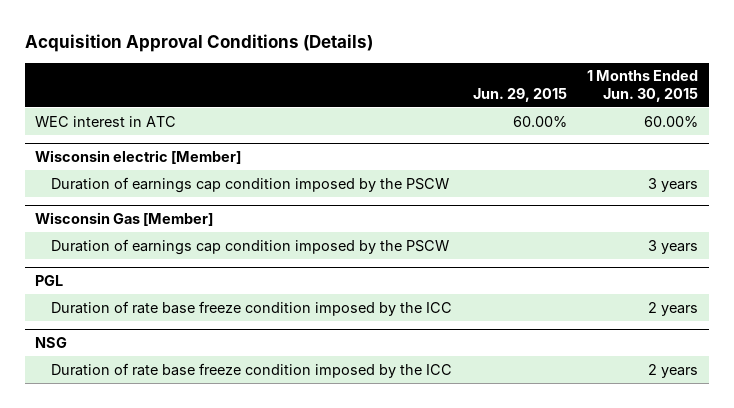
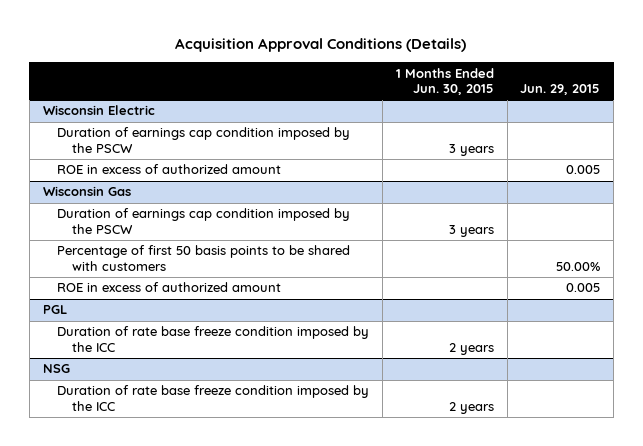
[35,115,177,127] WEC interest in ATC -> none
[35,150,242,165] Wisconsin electric [Member] -> [42,105,155,116] Wisconsin Electric
none -> [57,164,282,175] ROE in excess of authorized amount
[35,212,214,227] Wisconsin Gas [Member] -> [42,186,131,197] Wisconsin Gas
none -> [57,245,351,271] Percentage of first 50 basis points to be shared with customers
none -> [57,282,282,293] ROE in excess of authorized amount

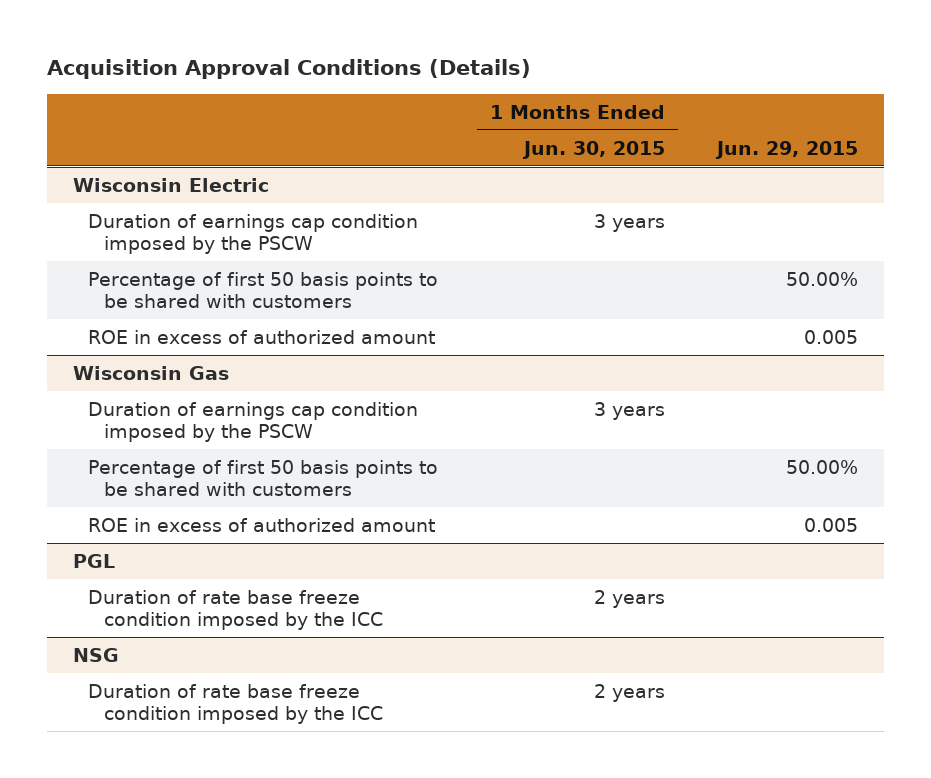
none -> [88,271,439,308] Percentage of first 50 basis points to be shared with customers

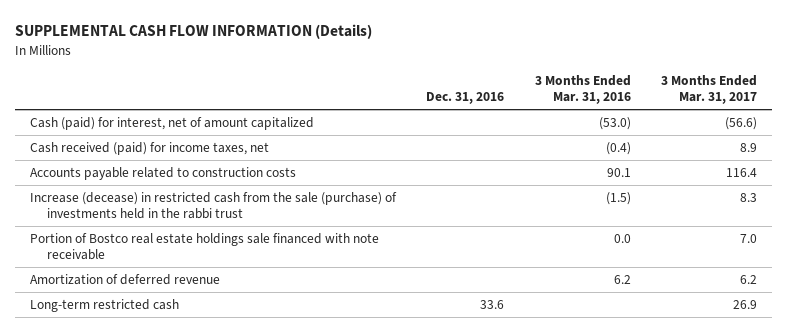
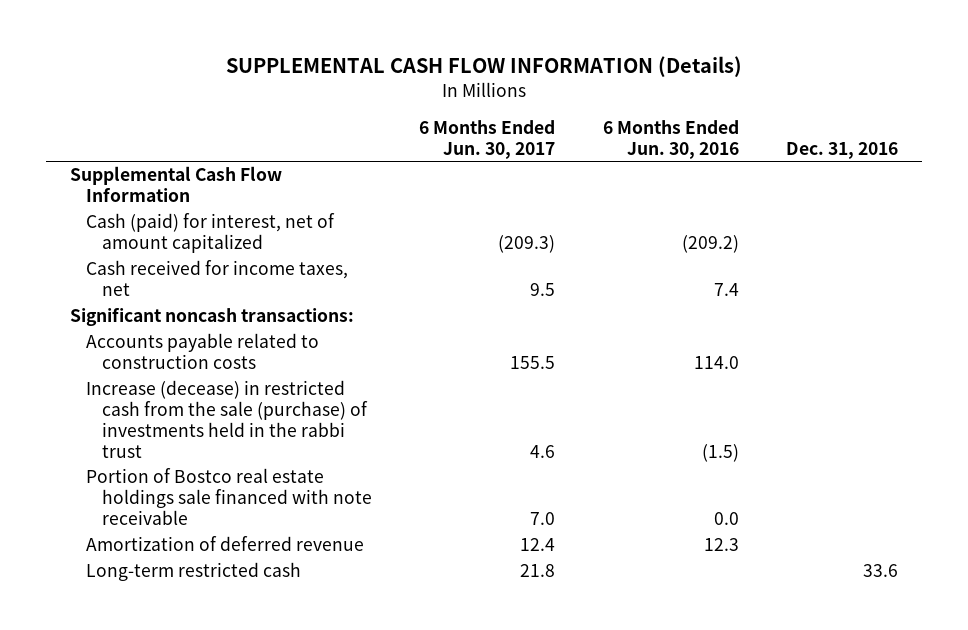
[534,74,631,105] 3 Months Ended Mar. 31, 2016 -> none
[660,74,757,105] 3 Months Ended Mar. 31, 2017 -> none
none -> [419,119,556,159] 6 Months Ended Jun. 30, 2017
none -> [602,119,739,159] 6 Months Ended Jun. 30, 2016
none -> [69,166,282,203] Supplemental Cash Flow Information
[30,141,270,155] Cash received (paid) for income taxes, net -> [85,260,348,297] Cash received for income taxes, net
none -> [69,307,354,327] Significant noncash transactions:

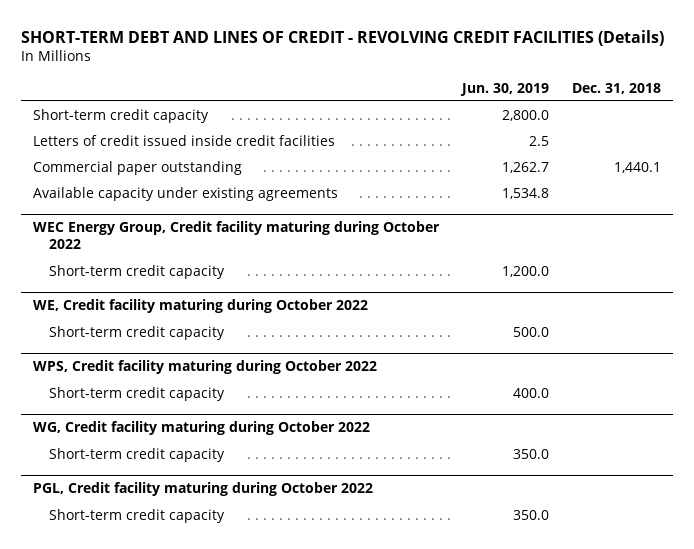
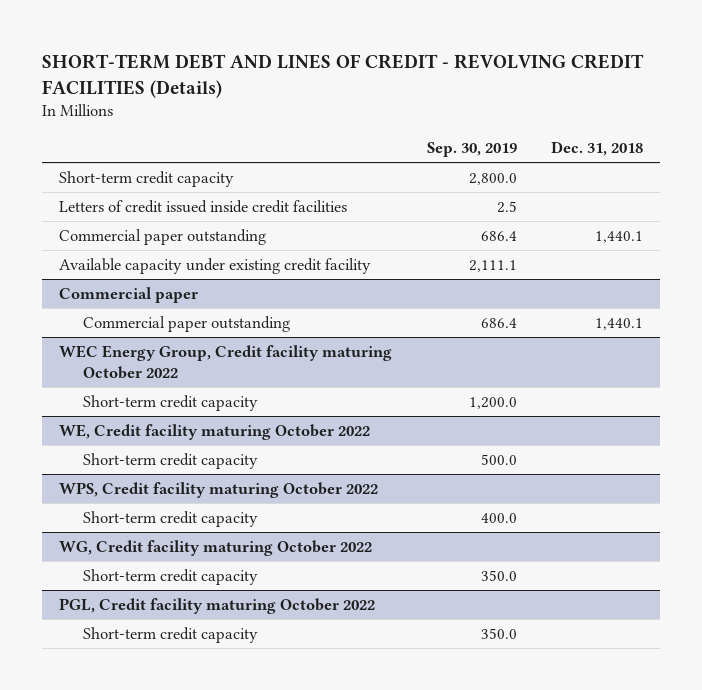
[460,82,550,96] Jun. 30, 2019 -> none
none -> [426,141,517,157] Sep. 30, 2019
[32,186,338,201] Available capacity under existing agreements -> [59,258,372,275] Available capacity under existing credit facility
none -> [59,287,199,304] Commercial paper
none -> [83,316,291,333] Commercial paper outstanding
[32,221,440,250] WEC Energy Group, Credit facility maturing during October 2022 -> [59,345,393,379] WEC Energy Group, Credit facility maturing October 2022
[32,299,368,314] WE, Credit facility maturing during October 2022 -> [59,424,371,441] WE, Credit facility maturing October 2022
[32,360,377,375] WPS, Credit facility maturing during October 2022 -> [59,482,379,499] WPS, Credit facility maturing October 2022
[32,421,370,436] WG, Credit facility maturing during October 2022 -> [59,540,373,557] WG, Credit facility maturing October 2022
[32,482,373,497] PGL, Credit facility maturing during October 2022 -> [59,598,376,615] PGL, Credit facility maturing October 2022

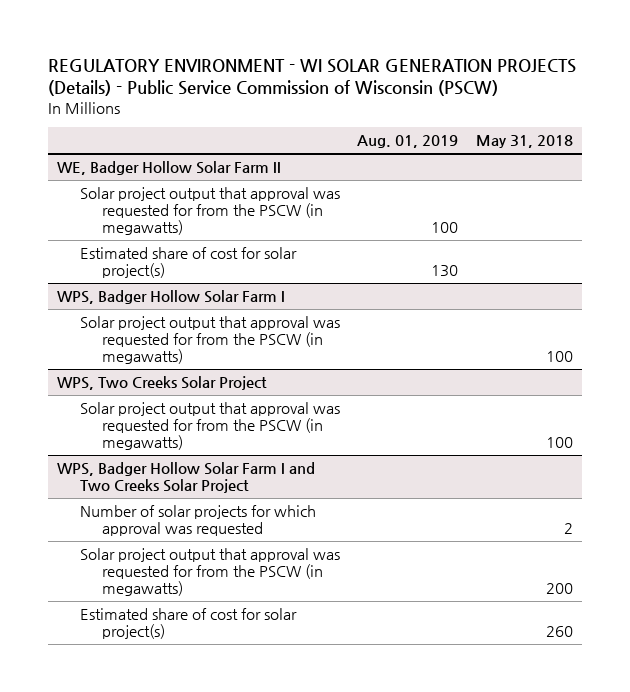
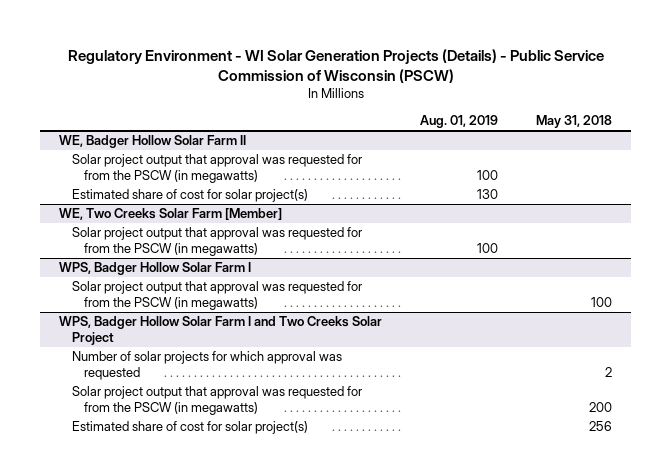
[47,58,576,97] REGULATORY ENVIRONMENT - WI SOLAR GENERATION PROJECTS (Details) - Public Service Commission of Wisconsin (PSCW) -> [67,48,604,83] Regulatory Environment - WI Solar Generation Projects (Details) - Public Service Commission of Wisconsin (PSCW)
none -> [59,208,283,221] WE, Two Creeks Solar Farm [Member]
none -> [71,227,362,257] Solar project output that approval was requested for from the PSCW (in megawatts)
[56,375,267,390] WPS, Two Creeks Solar Project -> none
[79,401,340,451] Solar project output that approval was requested for from the PSCW (in megawatts) -> none
[546,626,574,638] 260 -> [589,421,613,432] 256

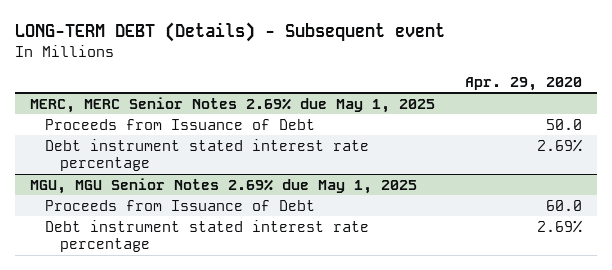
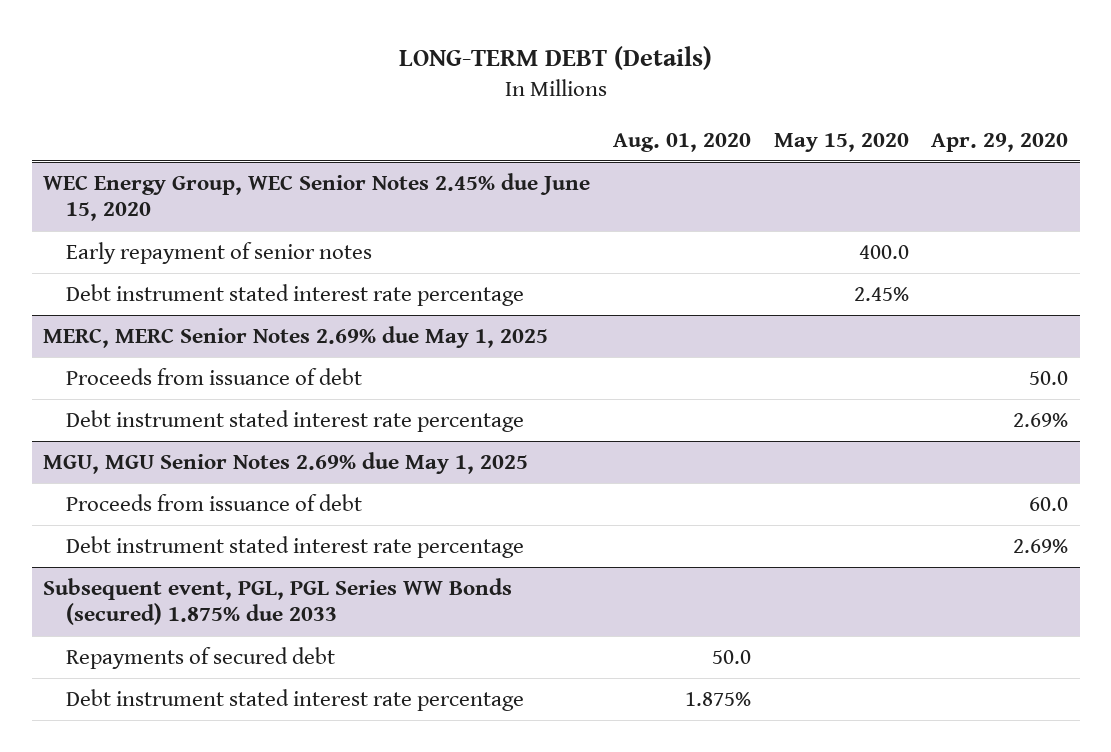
[15,22,446,43] LONG-TERM DEBT (Details) - Subsequent event -> [398,46,712,71] LONG-TERM DEBT (Details)
none -> [612,132,751,152] Aug. 01, 2020
none -> [773,132,909,152] May 15, 2020
none -> [43,173,591,222] WEC Energy Group, WEC Senior Notes 2.45% due June 15, 2020
none -> [66,242,373,265] Early repayment of senior notes
none -> [66,284,525,307] Debt instrument stated interest rate percentage
[44,118,315,130] Proceeds from Issuance of Debt -> [66,368,363,386] Proceeds from issuance of debt
[44,199,315,211] Proceeds from Issuance of Debt -> [66,494,363,512] Proceeds from issuance of debt
none -> [43,578,513,626] Subsequent event, PGL, PGL Series WW Bonds (secured) 1.875% due 2033
none -> [66,647,336,670] Repayments of secured debt
none -> [66,689,525,712] Debt instrument stated interest rate percentage

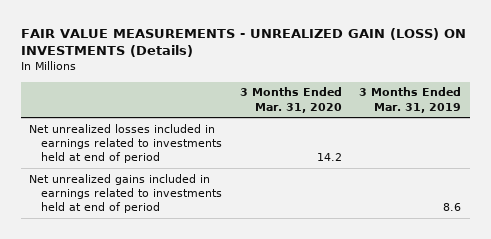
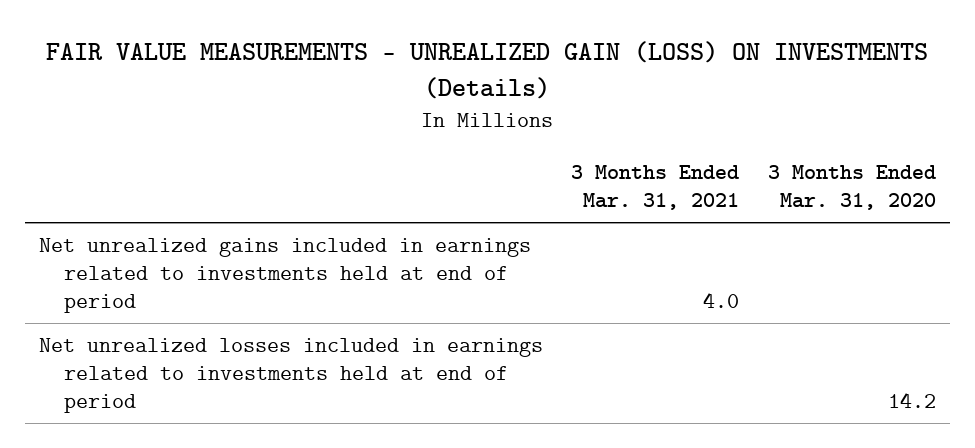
[359,87,462,113] 3 Months Ended Mar. 31, 2019 -> none
none -> [571,165,740,211] 3 Months Ended Mar. 31, 2021
[29,123,222,164] Net unrealized losses included in earnings related to investments held at end of period -> [38,337,543,414] Net unrealized losses included in earnings related to investments held at end of period

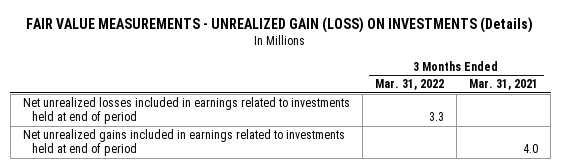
[767,165,936,211] 3 Months Ended Mar. 31, 2020 -> none
none -> [374,79,444,91] Mar. 31, 2022
[38,237,531,314] Net unrealized gains included in earnings related to investments held at end of period -> [22,129,345,157] Net unrealized gains included in earnings related to investments held at end of period

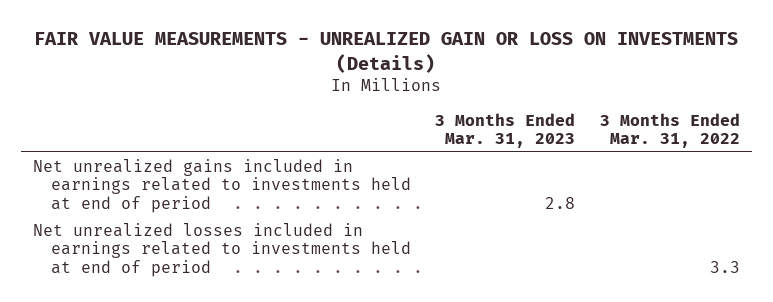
[26,17,534,34] FAIR VALUE MEASUREMENTS - UNREALIZED GAIN (LOSS) ON INVESTMENTS (Details) -> [34,32,739,73] FAIR VALUE MEASUREMENTS - UNREALIZED GAIN OR LOSS ON INVESTMENTS (Details)
[469,79,539,91] Mar. 31, 2021 -> none
none -> [435,112,576,149] 3 Months Ended Mar. 31, 2023
[22,97,350,125] Net unrealized losses included in earnings related to investments held at end of period -> [33,222,412,278] Net unrealized losses included in earnings related to investments held at end of period

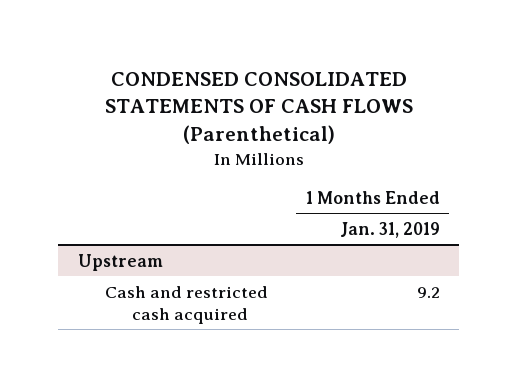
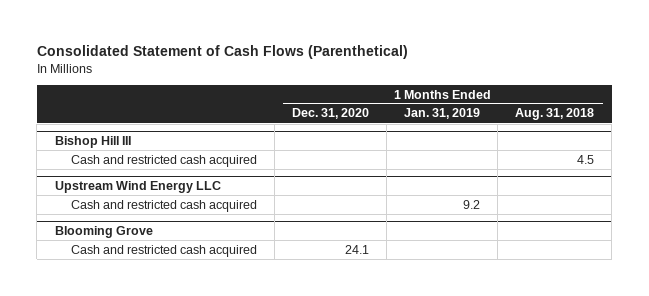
[104,71,413,144] CONDENSED CONSOLIDATED STATEMENTS OF CASH FLOWS (Parenthetical) -> [36,45,408,60] Consolidated Statement of Cash Flows (Parenthetical)
none -> [291,108,369,120] Dec. 31, 2020
none -> [514,108,594,121] Aug. 31, 2018
none -> [54,136,131,149] Bishop Hill III
none -> [70,154,257,167] Cash and restricted cash acquired
[77,253,163,271] Upstream -> [54,181,221,194] Upstream Wind Energy LLC
none -> [54,226,153,239] Blooming Grove
none -> [70,244,257,257] Cash and restricted cash acquired

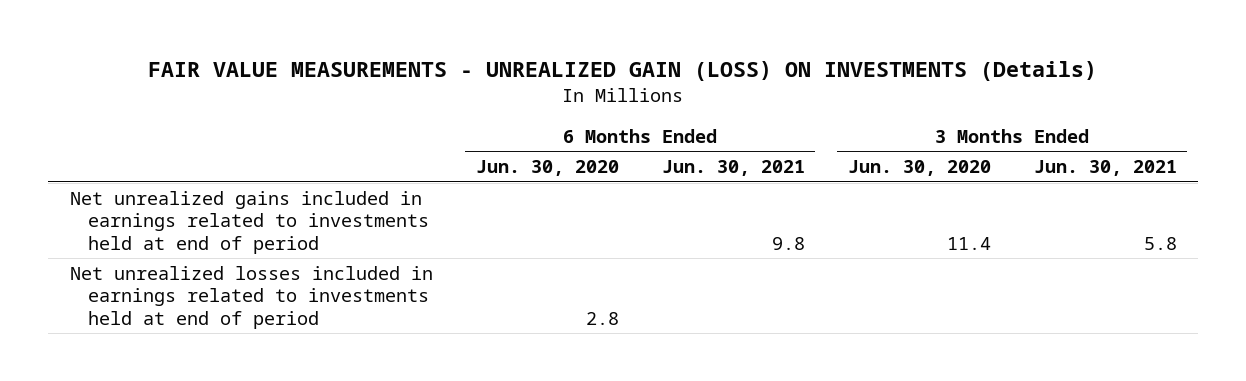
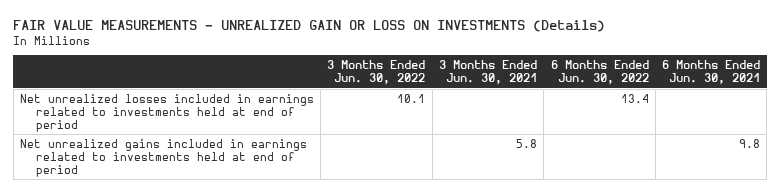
[148,61,1098,82] FAIR VALUE MEASUREMENTS - UNREALIZED GAIN (LOSS) ON INVESTMENTS (Details) -> [13,19,606,32] FAIR VALUE MEASUREMENTS - UNREALIZED GAIN OR LOSS ON INVESTMENTS (Details)
[475,160,619,177] Jun. 30, 2020 -> none
[847,160,991,177] Jun. 30, 2020 -> none
none -> [327,60,426,85] 3 Months Ended Jun. 30, 2022
none -> [550,60,649,85] 6 Months Ended Jun. 30, 2022
[69,190,430,254] Net unrealized gains included in earnings related to investments held at end of period -> [19,138,307,177] Net unrealized gains included in earnings related to investments held at end of period

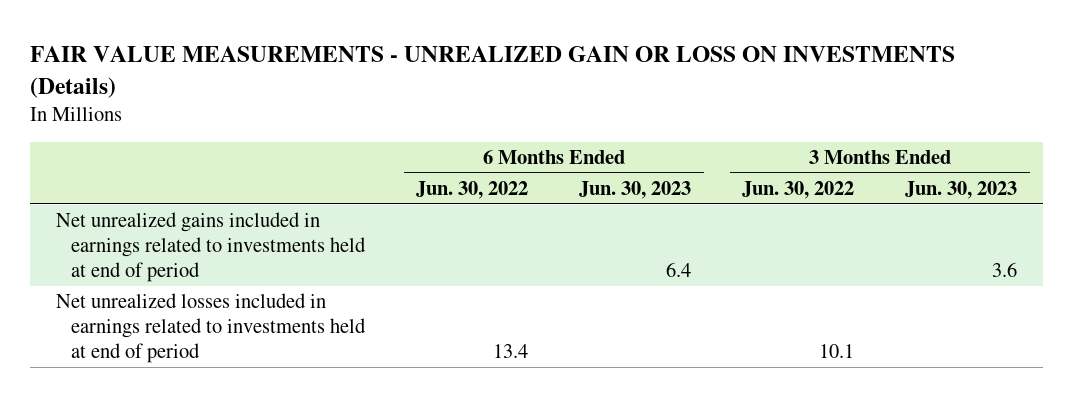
[438,60,537,85] 3 Months Ended Jun. 30, 2021 -> none
[662,60,761,85] 6 Months Ended Jun. 30, 2021 -> none
none -> [579,180,692,199] Jun. 30, 2023
none -> [905,180,1018,199] Jun. 30, 2023
[19,93,314,132] Net unrealized losses included in earnings related to investments held at end of period -> [55,293,367,364] Net unrealized losses included in earnings related to investments held at end of period

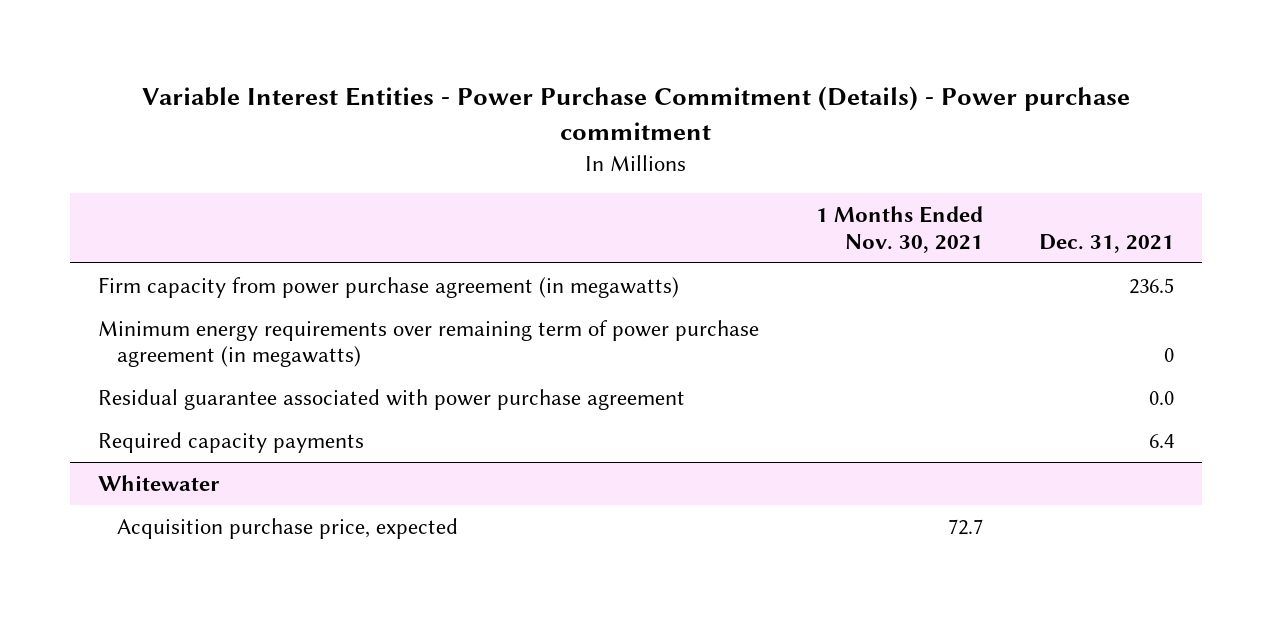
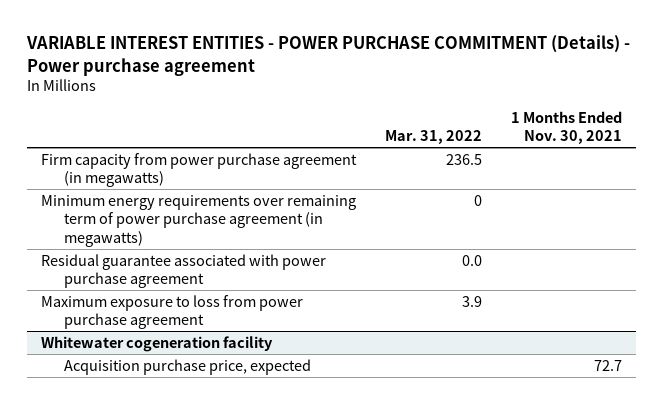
[142,86,1131,141] Variable Interest Entities - Power Purchase Commitment (Details) - Power purchase commitment -> [25,35,630,76] VARIABLE INTEREST ENTITIES - POWER PURCHASE COMMITMENT (Details) - Power purchase agreement
[1038,233,1174,253] Dec. 31, 2021 -> none
none -> [384,130,482,145] Mar. 31, 2022
[98,431,365,453] Required capacity payments -> [41,294,304,330] Maximum exposure to loss from power purchase agreement
[98,474,221,491] Whitewater -> [41,335,274,352] Whitewater cogeneration facility

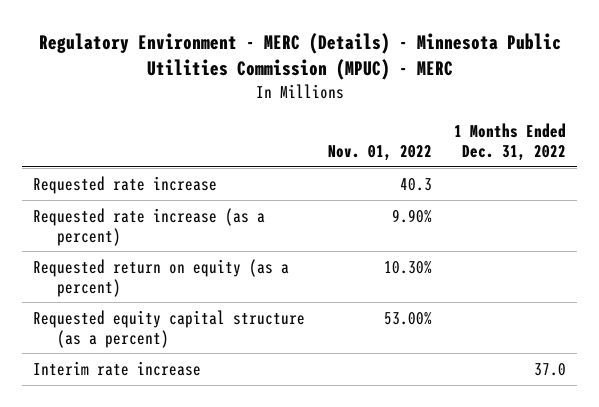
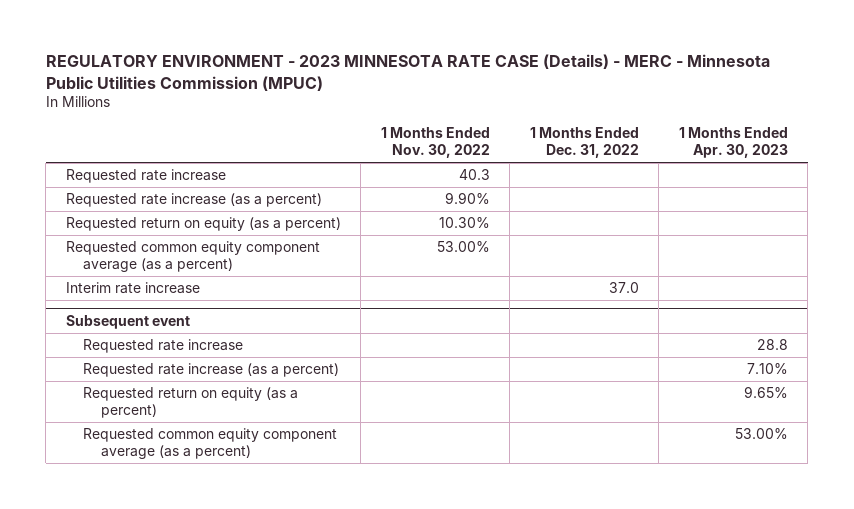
[38,32,561,81] Regulatory Environment - MERC (Details) - Minnesota Public Utilities Commission (MPUC) - MERC -> [45,54,770,91] REGULATORY ENVIRONMENT - 2023 MINNESOTA RATE CASE (Details) - MERC - Minnesota Public Utilities Commission (MPUC)
[327,144,432,161] Nov. 01, 2022 -> none
none -> [380,127,490,159] 1 Months Ended Nov. 30, 2022
none -> [678,127,788,159] 1 Months Ended Apr. 30, 2023
[33,309,306,348] Requested equity capital structure (as a percent) -> [65,241,320,273] Requested common equity component average (as a percent)
none -> [65,314,190,329] Subsequent event
none -> [83,339,244,354] Requested rate increase
none -> [83,363,340,378] Requested rate increase (as a percent)
none -> [83,387,299,419] Requested return on equity (as a percent)
none -> [83,428,338,460] Requested common equity component average (as a percent)

